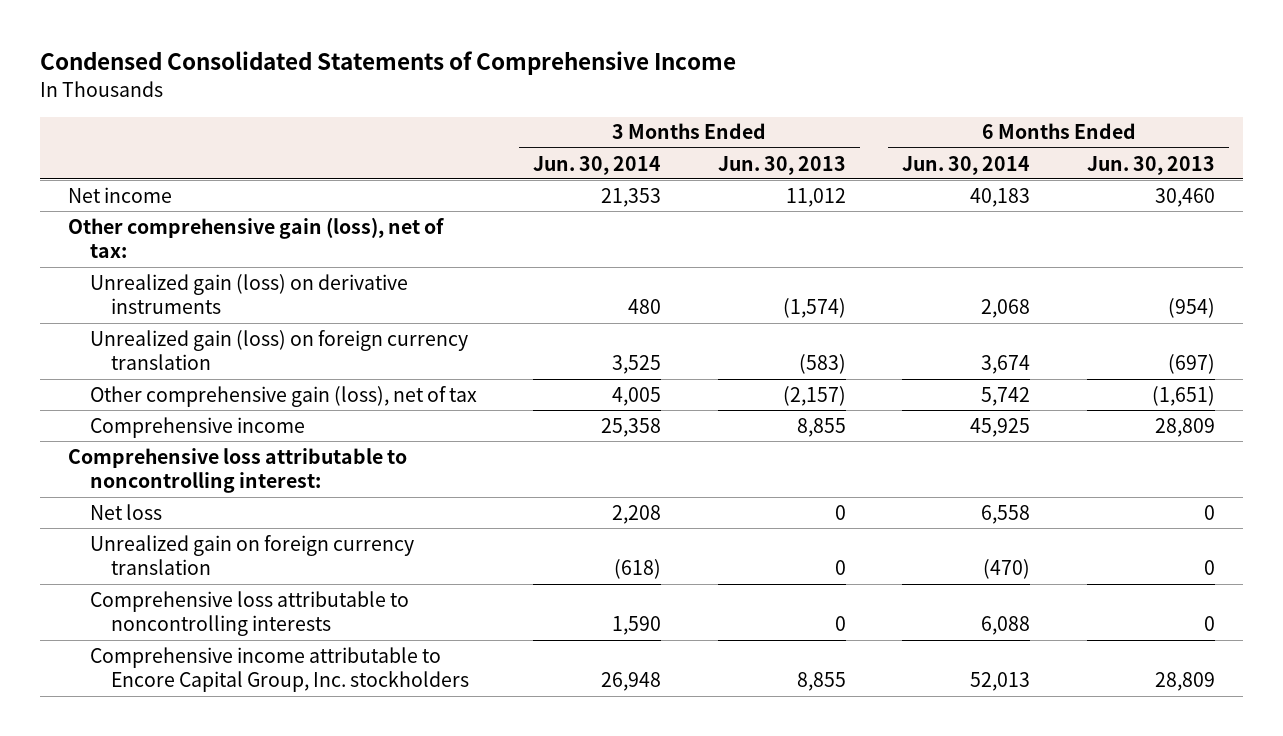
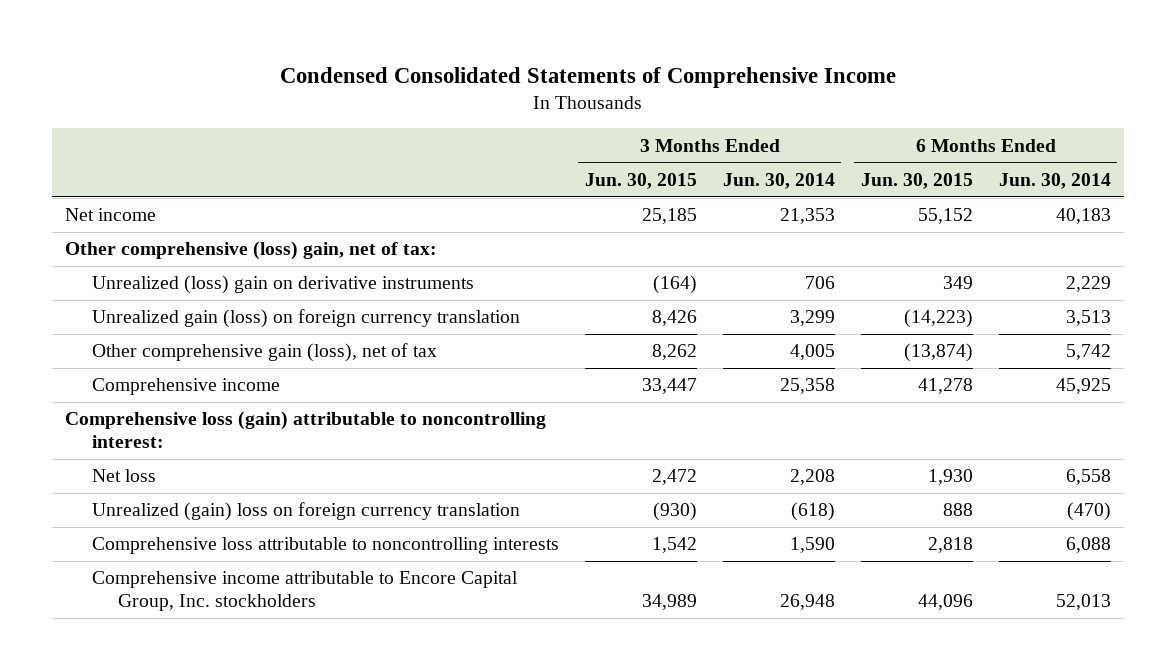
[717,155,846,175] Jun. 30, 2013 -> none
[1086,155,1215,175] Jun. 30, 2013 -> none
none -> [584,172,697,189] Jun. 30, 2015
none -> [860,172,973,189] Jun. 30, 2015
[68,216,445,259] Other comprehensive gain (loss), net of tax: -> [65,241,438,261] Other comprehensive (loss) gain, net of tax:
[89,273,408,315] Unrealized gain (loss) on derivative instruments -> [91,275,474,295] Unrealized (loss) gain on derivative instruments
[628,299,662,315] 480 -> [804,276,835,290] 706
[981,299,1031,319] 2,068 -> [1065,276,1111,293] 2,229
[612,355,662,375] 3,525 -> [789,310,835,327] 3,299
[981,355,1031,375] 3,674 -> [1065,310,1111,327] 3,513
[68,447,408,494] Comprehensive loss attributable to noncontrolling interest: -> [65,411,547,449] Comprehensive loss (gain) attributable to noncontrolling interest:
[89,534,414,576] Unrealized gain on foreign currency translation -> [91,502,520,522] Unrealized (gain) loss on foreign currency translation

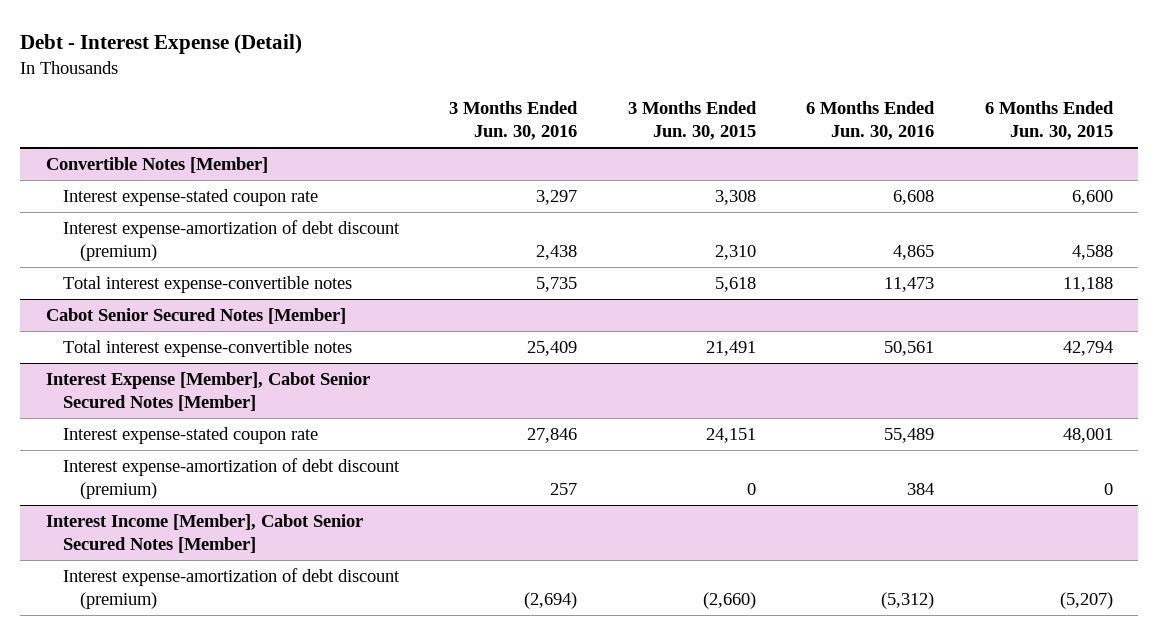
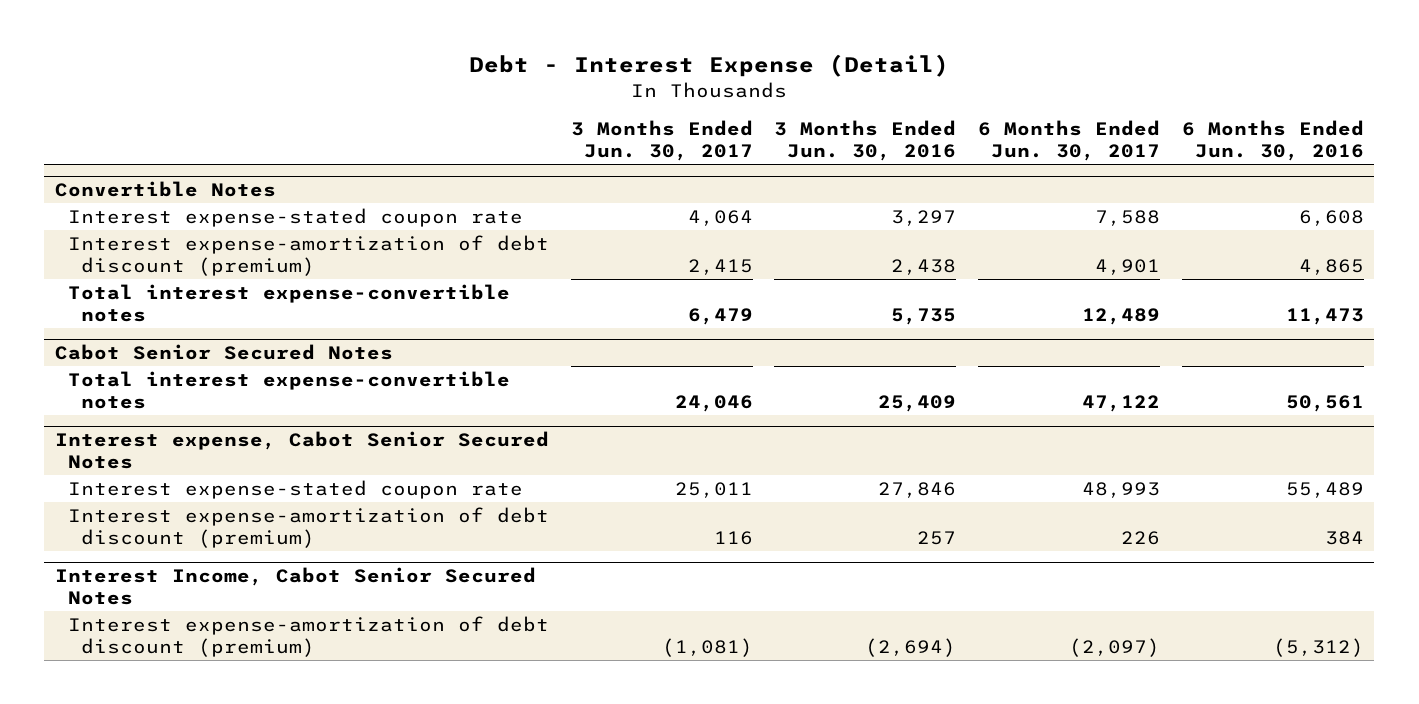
[627,101,757,141] 3 Months Ended Jun. 30, 2015 -> none
[984,101,1114,141] 6 Months Ended Jun. 30, 2015 -> none
none -> [570,119,753,162] 3 Months Ended Jun. 30, 2017
none -> [978,119,1161,162] 6 Months Ended Jun. 30, 2017
[45,157,268,174] Convertible Notes [Member] -> [55,180,277,197] Convertible Notes
[45,308,346,325] Cabot Senior Secured Notes [Member] -> [55,343,394,360] Cabot Senior Secured Notes
[45,372,370,412] Interest Expense [Member], Cabot Senior Secured Notes [Member] -> [55,430,550,470] Interest expense, Cabot Senior Secured Notes
[45,514,363,554] Interest Income [Member], Cabot Senior Secured Notes [Member] -> [55,566,537,606] Interest Income, Cabot Senior Secured Notes

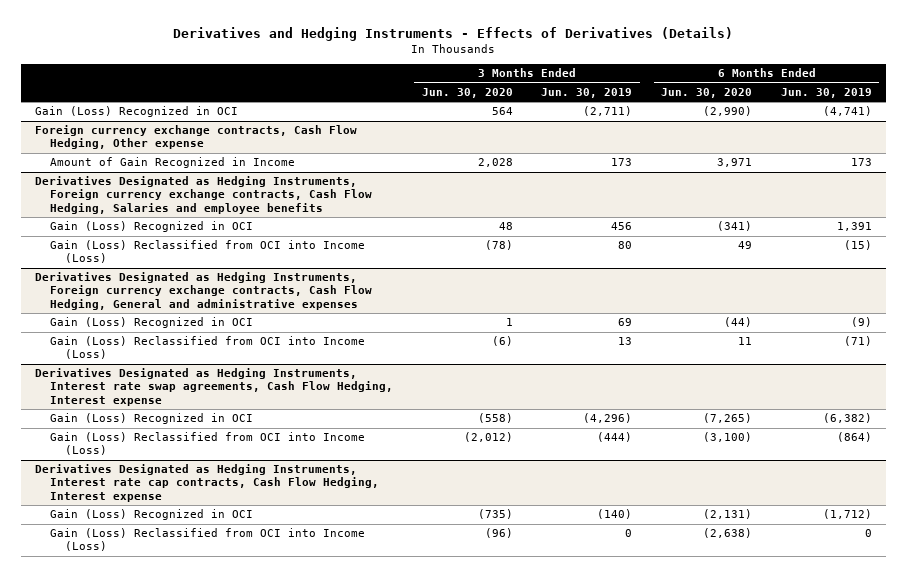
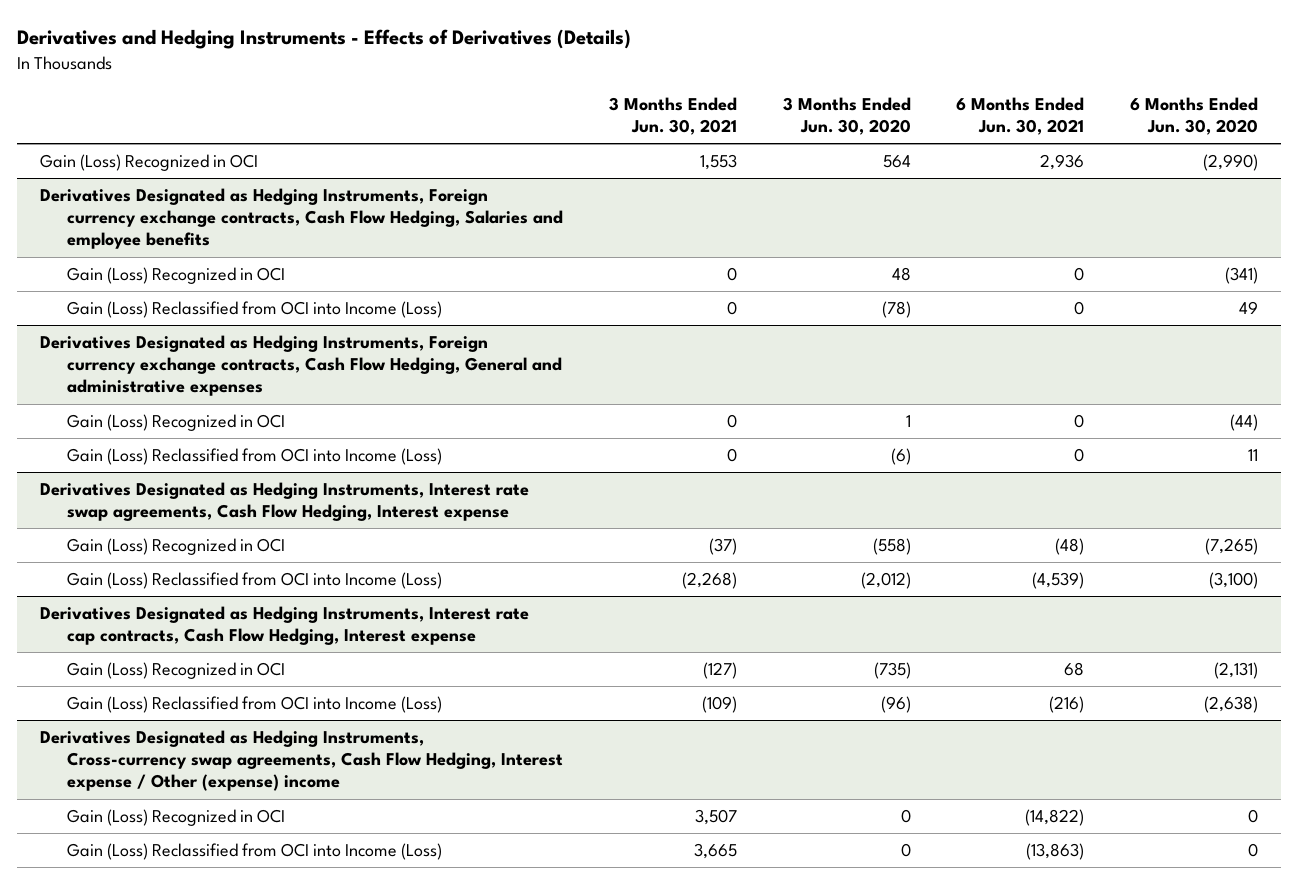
[541,87,633,98] Jun. 30, 2019 -> none
[780,87,872,98] Jun. 30, 2019 -> none
none -> [608,96,737,135] 3 Months Ended Jun. 30, 2021
none -> [956,96,1085,135] 6 Months Ended Jun. 30, 2021
[34,125,357,150] Foreign currency exchange contracts, Cash Flow Hedging, Other expense -> none
[49,157,295,169] Amount of Gain Recognized in Income -> none
none -> [39,730,564,792] Derivatives Designated as Hedging Instruments, Cross-currency swap agreements, Cash Flow Hedging, Interest expense / Other (expense) income
none -> [67,809,286,827] Gain (Loss) Recognized in OCI
none -> [67,843,443,861] Gain (Loss) Reclassified from OCI into Income (Loss)

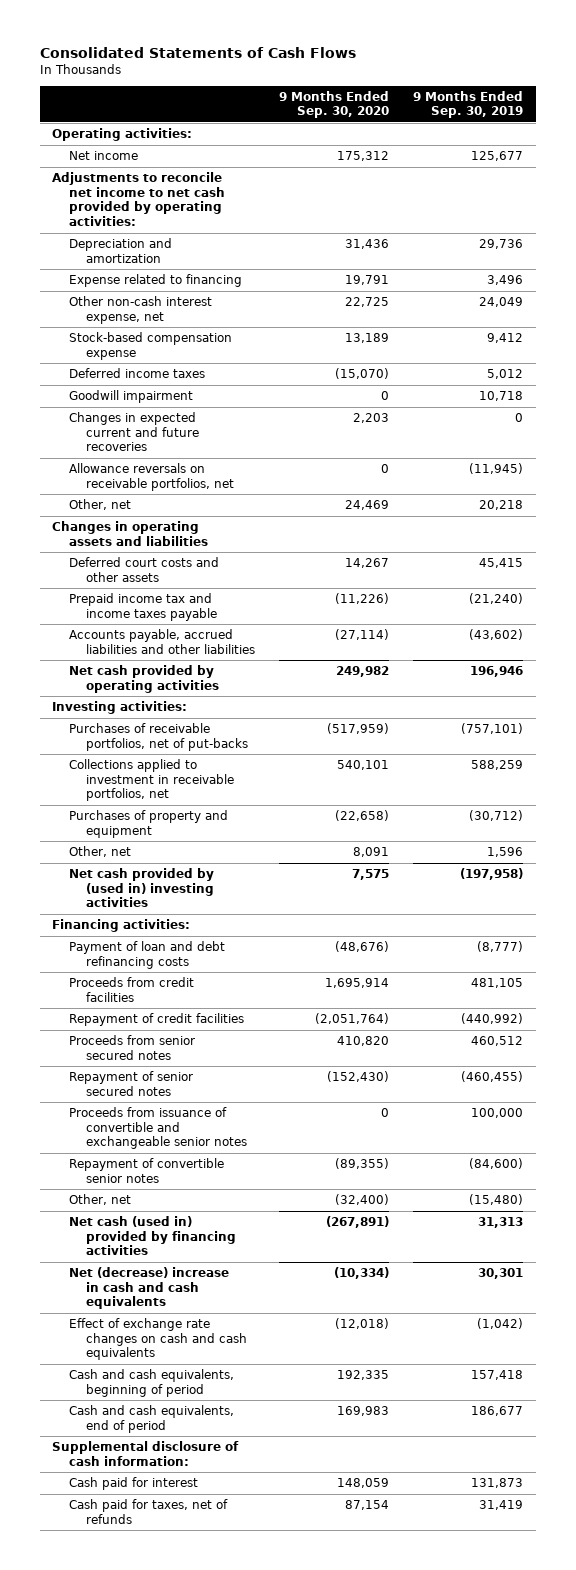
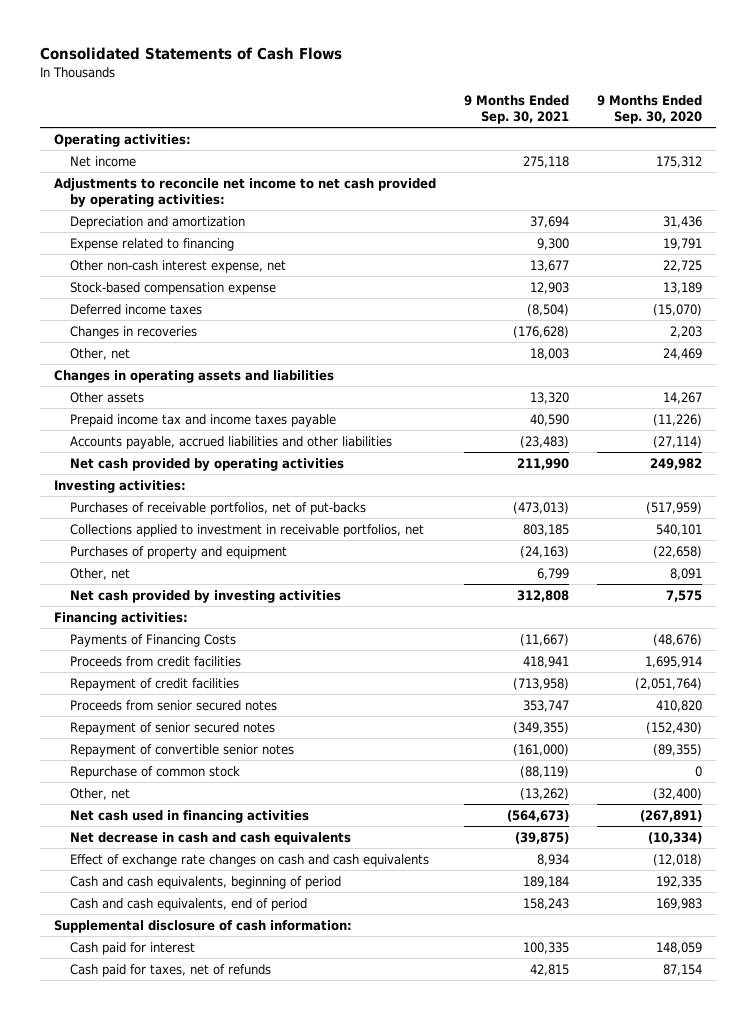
[413,90,524,119] 9 Months Ended Sep. 30, 2019 -> none
none -> [463,94,569,124] 9 Months Ended Sep. 30, 2021
[68,390,193,404] Goodwill impairment -> none
[68,463,234,491] Allowance reversals on receivable portfolios, net -> none
[68,412,199,452] Changes in expected current and future recoveries -> [70,325,198,339] Changes in recoveries
[68,557,219,582] Deferred court costs and other assets -> [70,391,145,403] Other assets
[68,868,214,908] Net cash provided by (used in) investing activities -> [70,589,342,603] Net cash provided by investing activities
[68,941,225,969] Payment of loan and debt refinancing costs -> [70,633,237,647] Payments of Financing Costs
[68,1107,247,1150] Proceeds from issuance of convertible and exchangeable senior notes -> none
none -> [70,765,241,779] Repurchase of common stock
[68,1216,236,1256] Net cash (used in) provided by financing activities -> [70,809,310,823] Net cash used in financing activities
[68,1267,229,1310] Net (decrease) increase in cash and cash equivalents -> [70,831,352,845] Net decrease in cash and cash equivalents

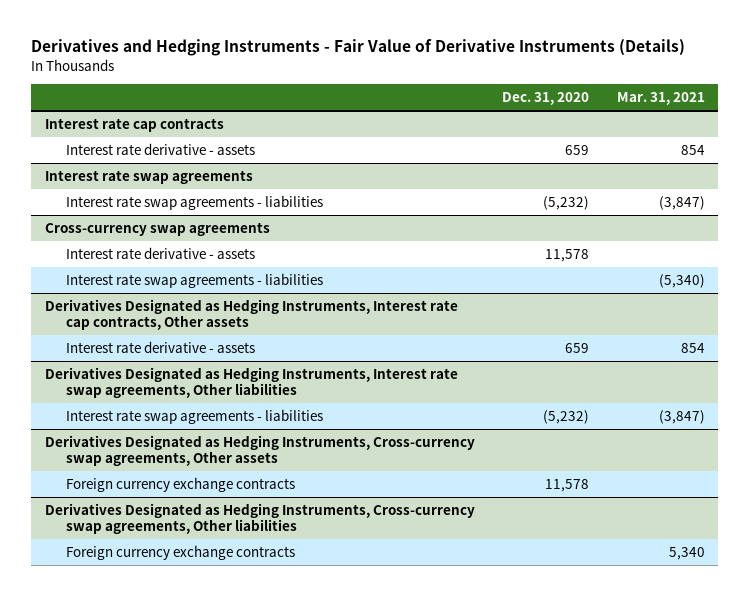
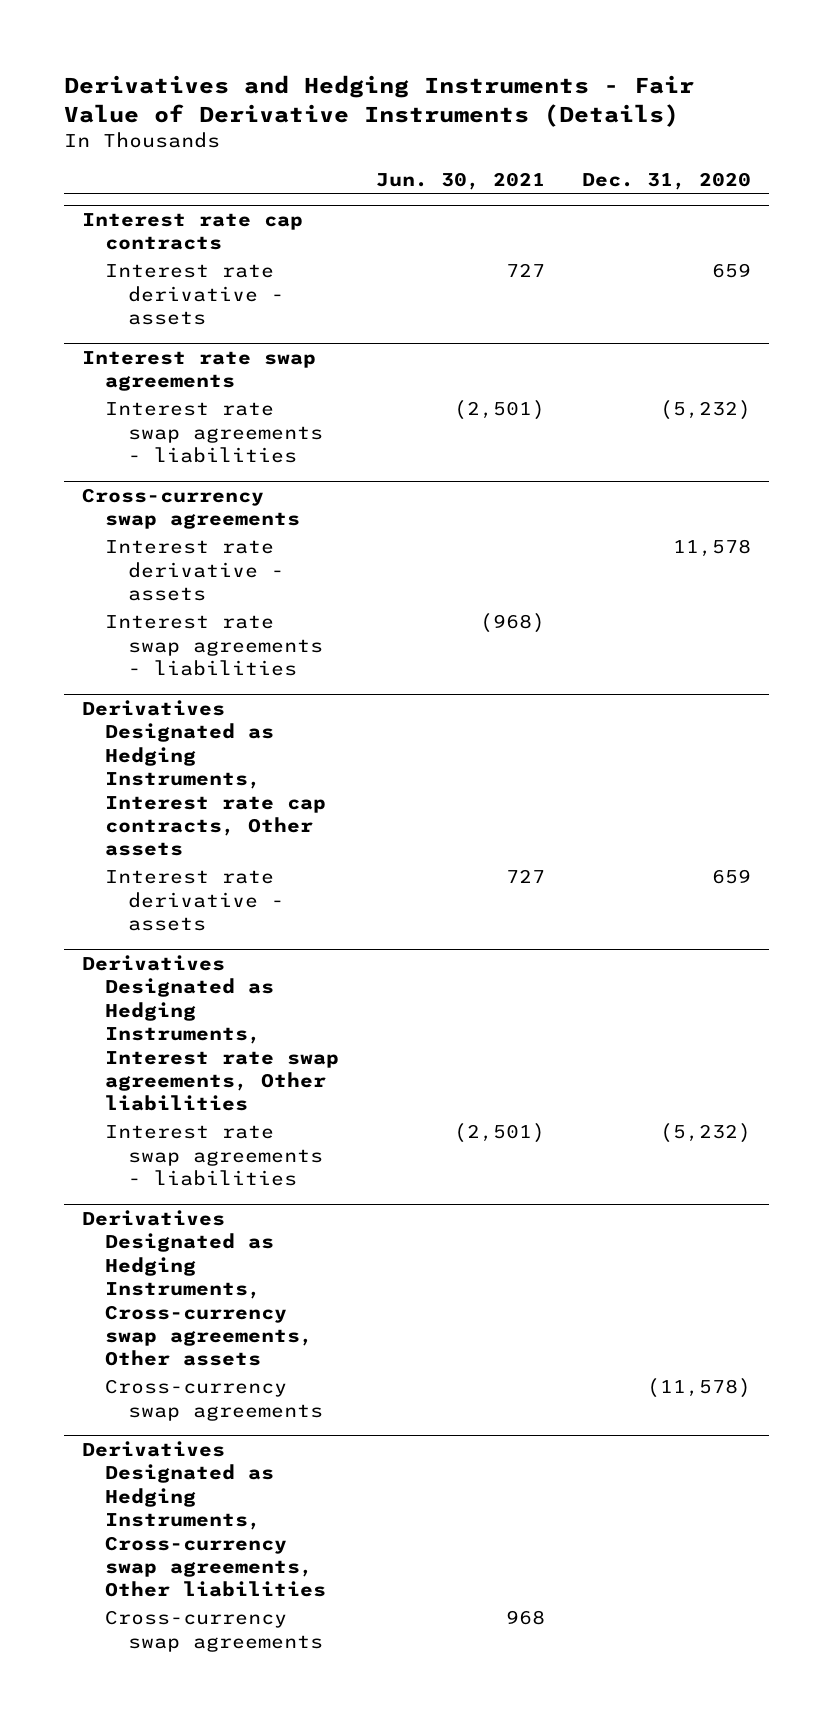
[616,92,705,106] Mar. 31, 2021 -> none
none -> [376,171,546,190] Jun. 30, 2021
[65,476,295,492] Foreign currency exchange contracts -> none
none -> [105,1379,324,1421] Cross-currency swap agreements
[65,544,295,560] Foreign currency exchange contracts -> [105,1610,324,1652] Cross-currency swap agreements

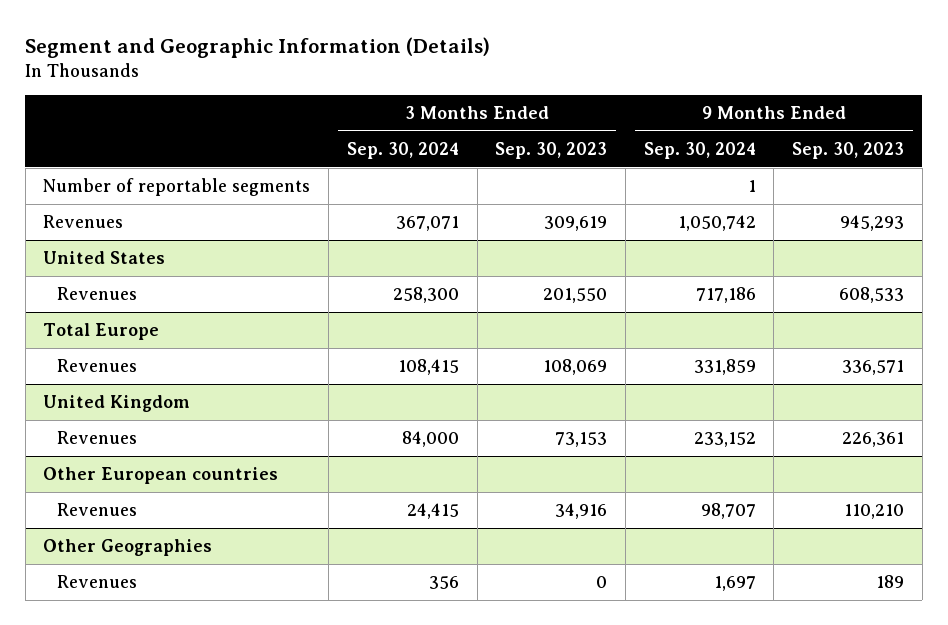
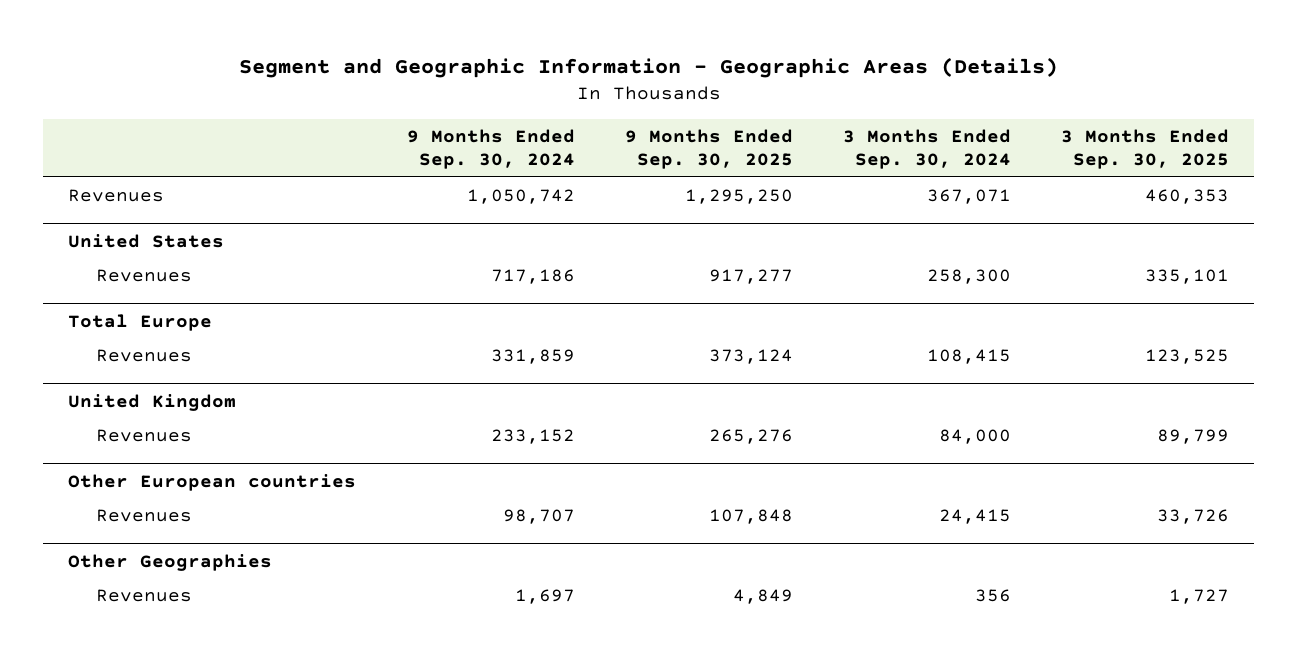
[25,36,491,58] Segment and Geographic Information (Details) -> [238,57,1058,79] Segment and Geographic Information - Geographic Areas (Details)
[495,142,608,160] Sep. 30, 2023 -> none
[792,142,905,160] Sep. 30, 2023 -> none
none -> [624,128,793,170] 9 Months Ended Sep. 30, 2025
none -> [1061,128,1230,170] 3 Months Ended Sep. 30, 2025
[43,178,311,197] Number of reportable segments -> none

